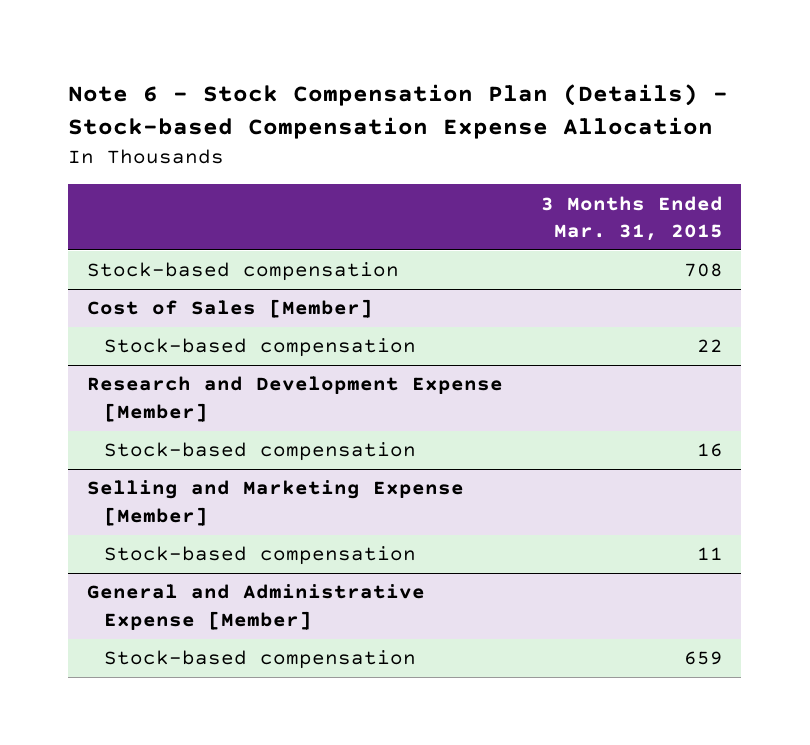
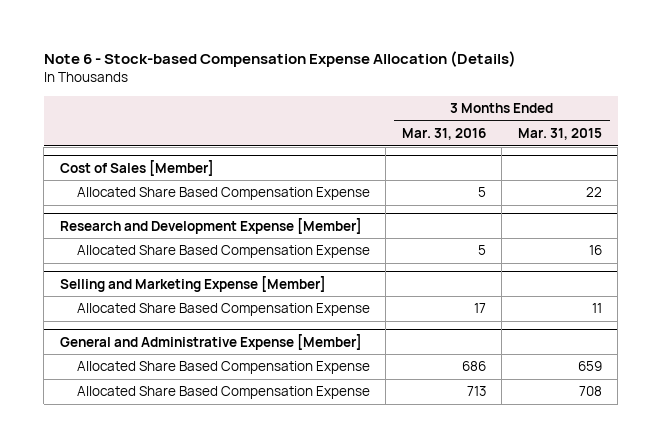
[68,84,729,140] Note 6 - Stock Compensation Plan (Details) - Stock-based Compensation Expense Allocation -> [43,51,516,68] Note 6 - Stock-based Compensation Expense Allocation (Details)
none -> [401,128,486,141] Mar. 31, 2016
[87,262,400,282] Stock-based compensation -> none
[103,338,416,358] Stock-based compensation -> [76,187,370,201] Allocated Share Based Compensation Expense
[103,442,416,462] Stock-based compensation -> [76,245,370,259] Allocated Share Based Compensation Expense
[103,546,416,566] Stock-based compensation -> [76,303,370,317] Allocated Share Based Compensation Expense
[103,650,416,670] Stock-based compensation -> [76,361,370,375] Allocated Share Based Compensation Expense
none -> [76,386,370,400] Allocated Share Based Compensation Expense

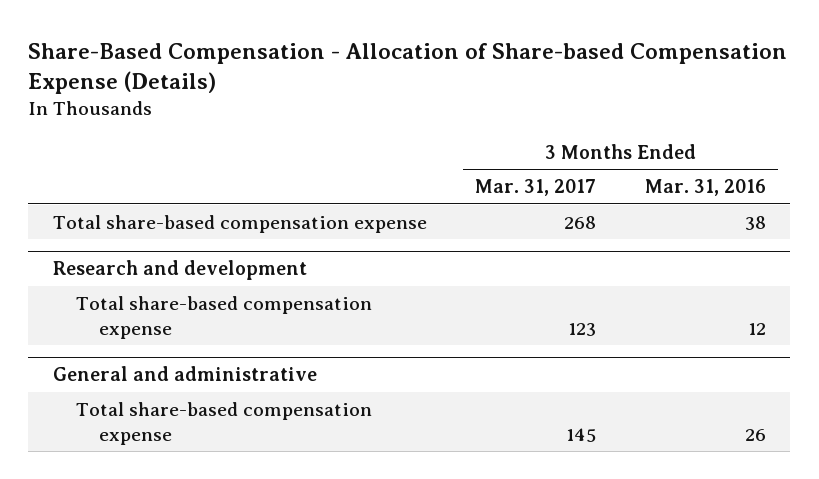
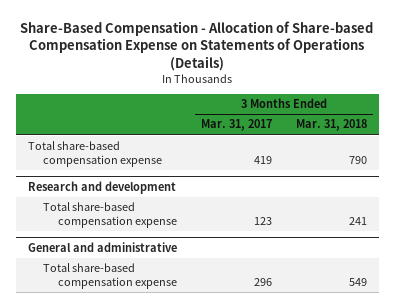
[28,42,788,95] Share-Based Compensation - Allocation of Share-based Compensation Expense (Details) -> [20,20,374,71] Share-Based Compensation - Allocation of Share-based Compensation Expense on Statements of Operations (Details)
[644,179,766,197] Mar. 31, 2016 -> none
none -> [295,119,367,132] Mar. 31, 2018
[564,215,597,229] 268 -> [254,156,273,165] 419
[566,428,597,443] 145 -> [254,278,273,287] 296

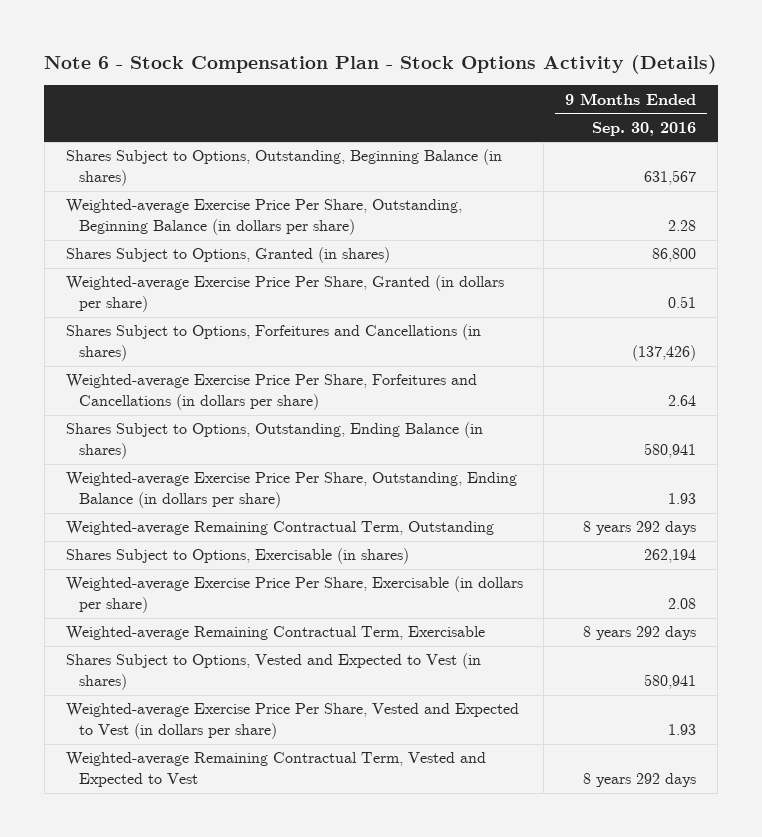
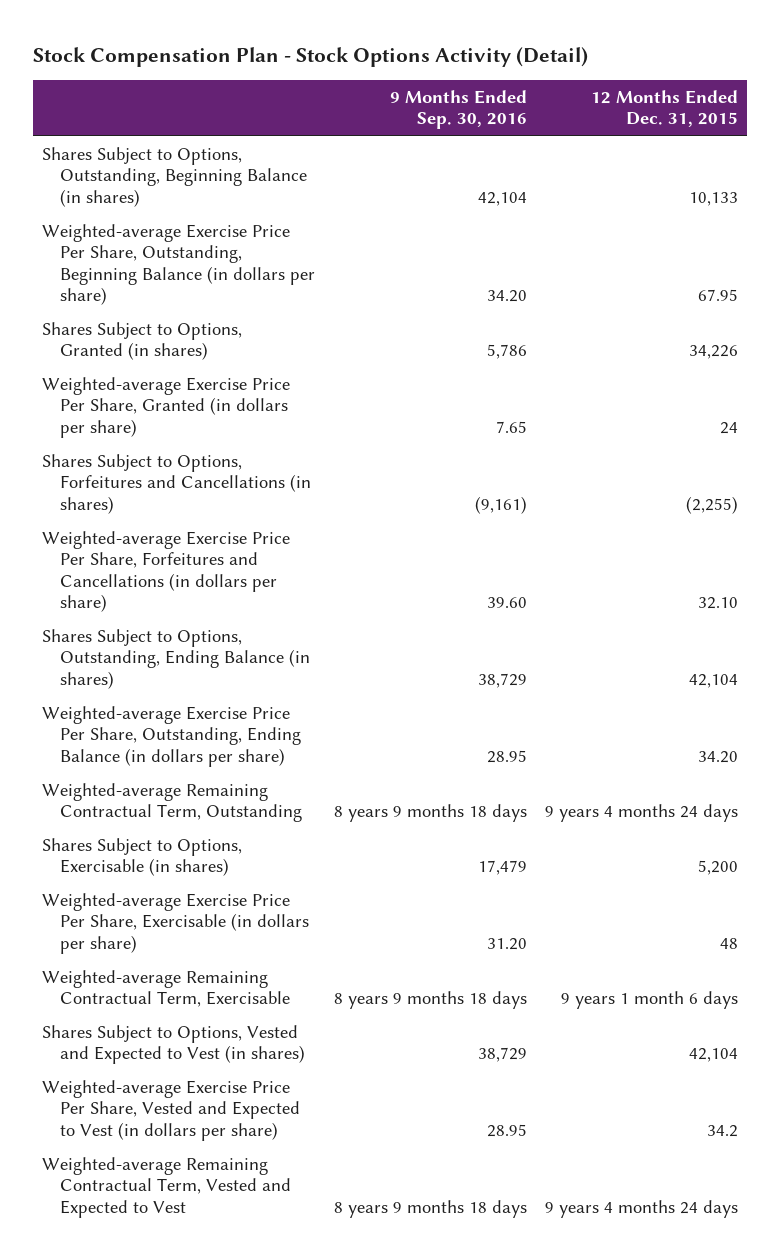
[44,55,718,75] Note 6 - Stock Compensation Plan - Stock Options Activity (Details) -> [33,46,589,67] Stock Compensation Plan - Stock Options Activity (Detail)
none -> [591,90,739,128] 12 Months Ended Dec. 31, 2015
[644,170,697,186] 631,567 -> [477,191,527,206] 42,104
[668,220,697,232] 2.28 -> [486,289,527,302] 34.20
[652,248,697,263] 86,800 -> [486,344,527,360] 5,786
[668,296,697,309] 0.51 -> [495,420,527,433] 7.65
[632,345,697,362] (137,426) -> [474,495,527,514] (9,161)
[668,395,697,407] 2.64 -> [486,596,527,608] 39.60
[644,443,697,459] 580,941 -> [477,672,527,688] 38,729
[668,493,697,505] 1.93 -> [486,749,527,763] 28.95
[583,521,697,536] 8 years 292 days -> [333,804,527,823] 8 years 9 months 18 days
[644,549,697,564] 262,194 -> [477,860,527,876] 17,479
[668,598,697,610] 2.08 -> [486,937,527,950] 31.20
[583,626,697,641] 8 years 292 days -> [333,991,527,1010] 8 years 9 months 18 days
[644,674,697,690] 580,941 -> [477,1047,527,1063] 38,729
[668,724,697,736] 1.93 -> [486,1123,527,1137] 28.95
[583,773,697,788] 8 years 292 days -> [333,1199,527,1218] 8 years 9 months 18 days

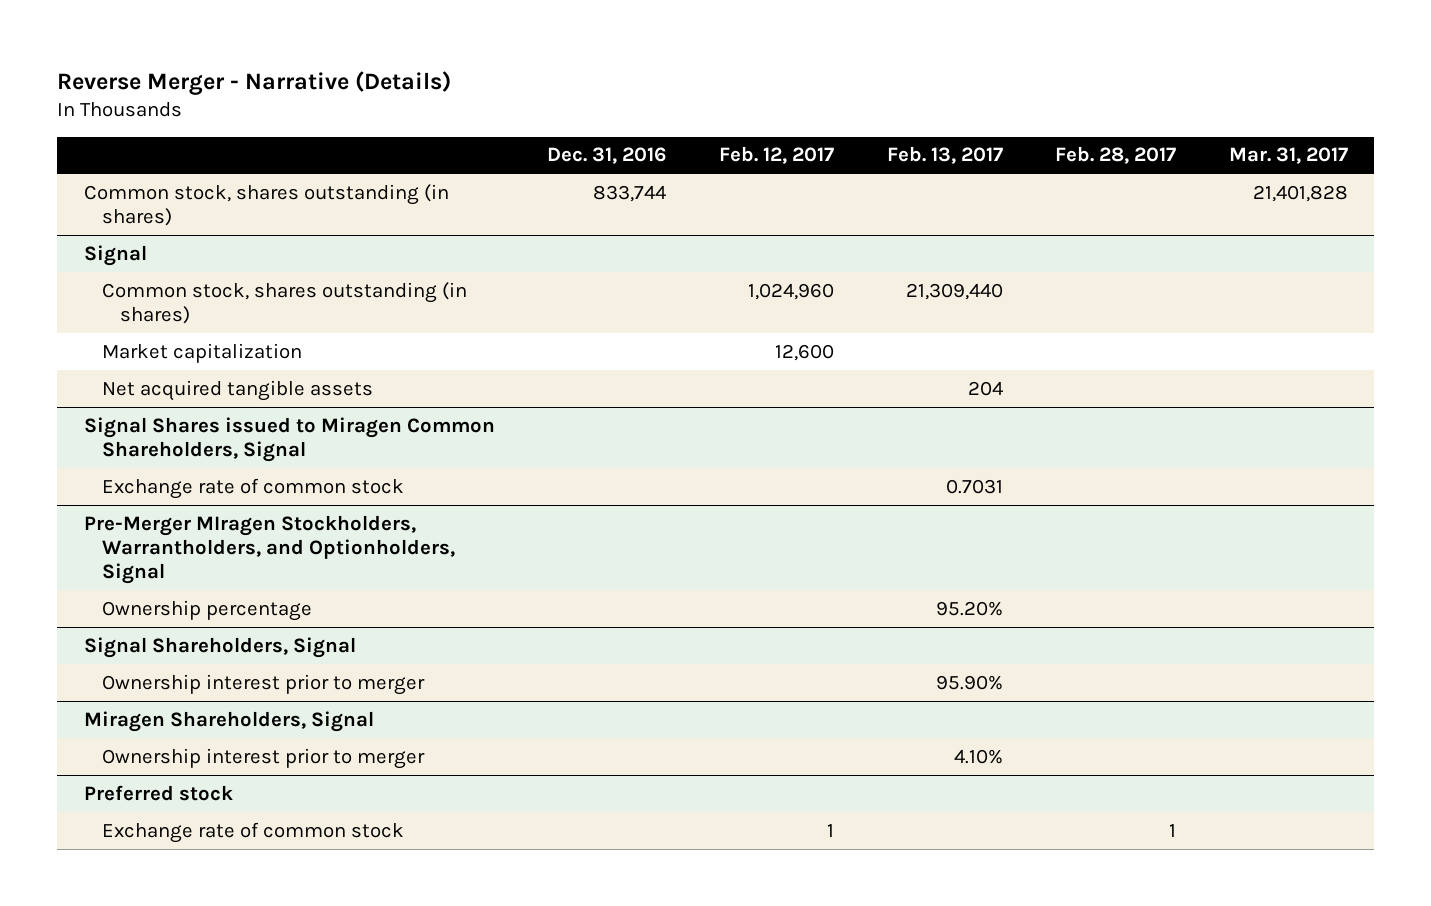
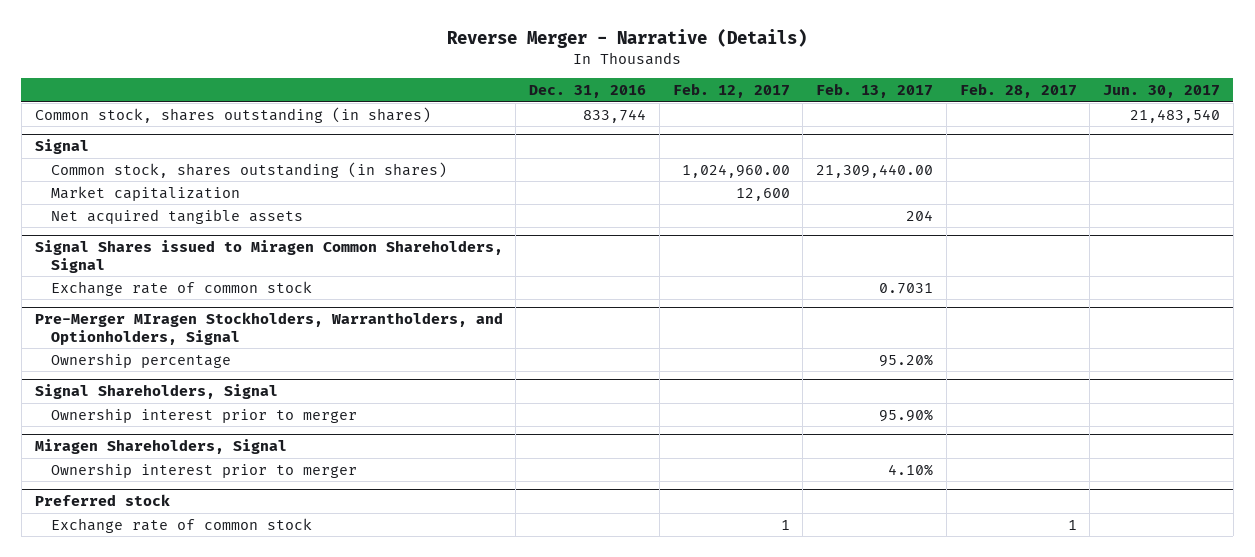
[1228,147,1348,165] Mar. 31, 2017 -> none
none -> [1103,85,1221,99] Jun. 30, 2017
[747,282,834,300] 1,024,960 -> [681,163,790,178] 1,024,960.00
[905,282,1003,300] 21,309,440 -> [816,163,934,178] 21,309,440.00

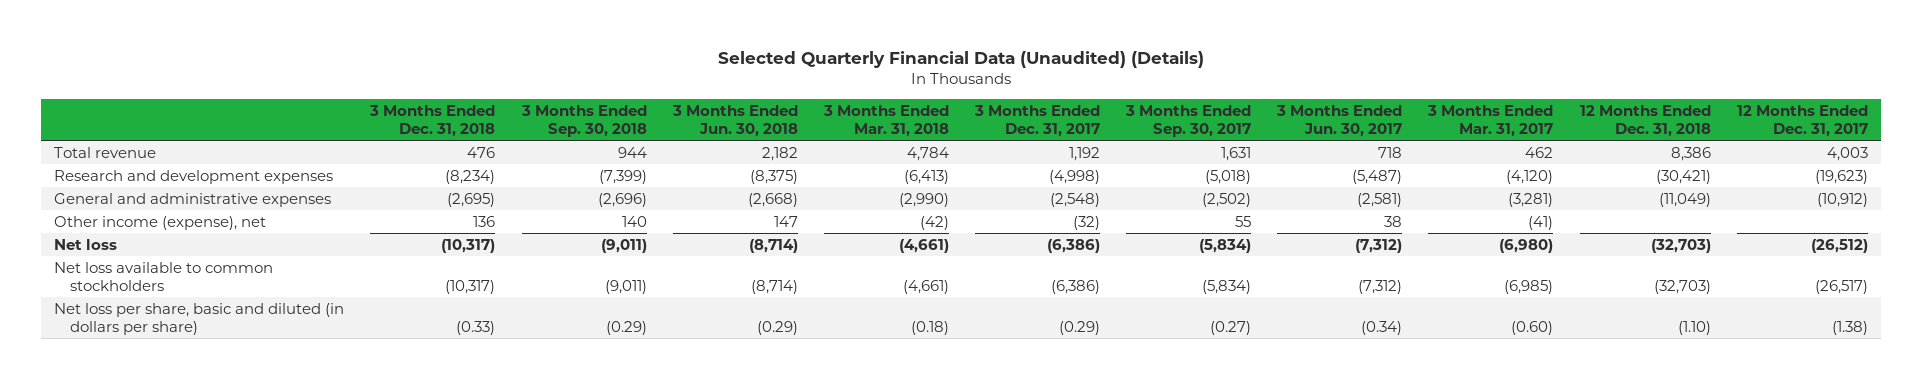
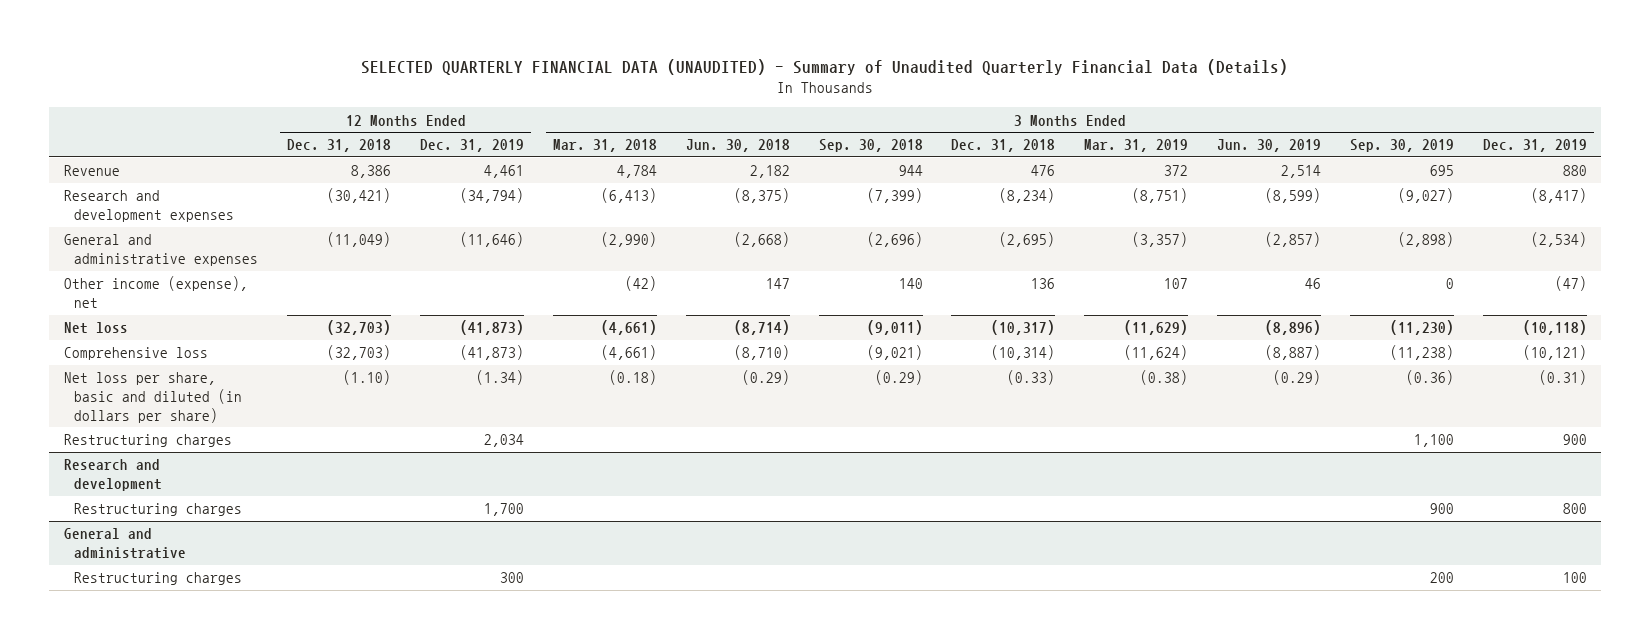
[718,51,1205,69] Selected Quarterly Financial Data (Unaudited) (Details) -> [361,59,1289,76] SELECTED QUARTERLY FINANCIAL DATA (UNAUDITED) - Summary of Unaudited Quarterly Financial Data (Details)
[974,104,1101,138] 3 Months Ended Dec. 31, 2017 -> none
[1125,104,1252,138] 3 Months Ended Sep. 30, 2017 -> none
[1276,104,1403,138] 3 Months Ended Jun. 30, 2017 -> none
[1427,104,1554,138] 3 Months Ended Mar. 31, 2017 -> none
[1736,104,1868,138] 12 Months Ended Dec. 31, 2017 -> none
none -> [420,139,525,153] Dec. 31, 2019
none -> [1084,139,1189,153] Mar. 31, 2019
none -> [1217,139,1322,153] Jun. 30, 2019
none -> [1350,139,1455,153] Sep. 30, 2019
none -> [1482,139,1587,153] Dec. 31, 2019
[54,146,157,158] Total revenue -> [63,165,120,177] Revenue
[54,261,274,292] Net loss available to common stockholders -> none
none -> [63,347,208,361] Comprehensive loss
none -> [63,434,232,448] Restructuring charges
none -> [63,459,163,491] Research and development
none -> [74,503,243,517] Restructuring charges
none -> [63,528,187,559] General and administrative
none -> [74,572,243,586] Restructuring charges

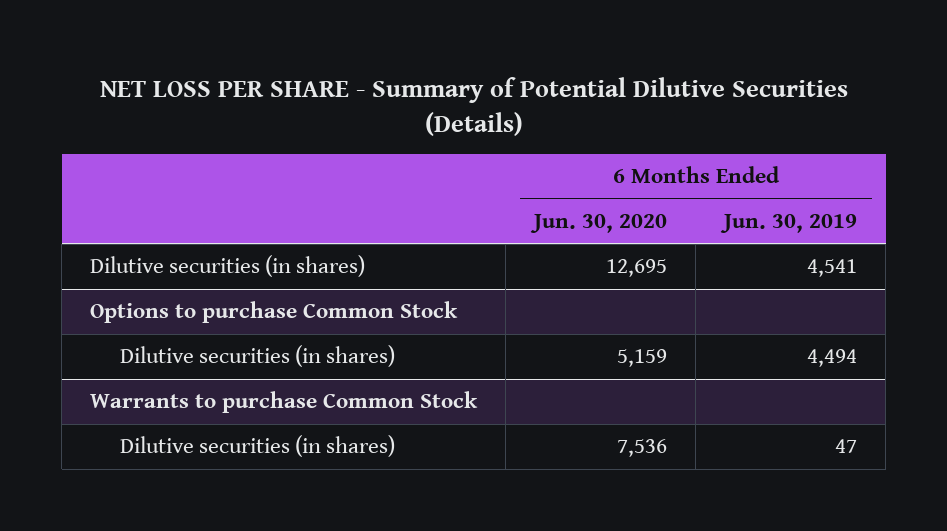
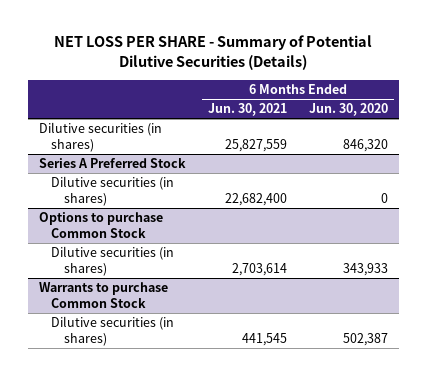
[720,213,858,233] Jun. 30, 2019 -> none
none -> [207,103,287,117] Jun. 30, 2021
[606,259,668,278] 12,695 -> [343,139,389,153] 846,320
none -> [38,158,186,169] Series A Preferred Stock
none -> [51,176,175,207] Dilutive securities (in shares)
[617,349,668,368] 5,159 -> [343,263,389,277] 343,933
[617,439,668,458] 7,536 -> [343,333,389,347] 502,387

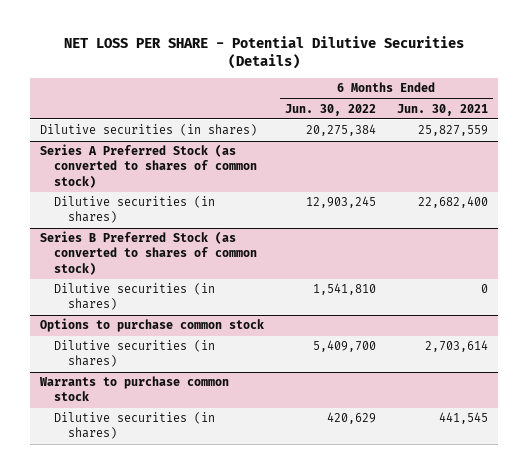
[54,35,373,71] NET LOSS PER SHARE - Summary of Potential Dilutive Securities (Details) -> [63,35,464,70] NET LOSS PER SHARE - Potential Dilutive Securities (Details)
[309,103,389,117] Jun. 30, 2020 -> none
none -> [284,103,376,116] Jun. 30, 2022
[38,158,186,169] Series A Preferred Stock -> [40,144,258,188] Series A Preferred Stock (as converted to shares of common stock)
none -> [40,231,258,275] Series B Preferred Stock (as converted to shares of common stock)
none -> [54,283,216,311] Dilutive securities (in shares)
[38,212,163,239] Options to purchase Common Stock -> [40,318,265,333] Options to purchase common stock
[38,282,168,309] Warrants to purchase Common Stock -> [39,376,230,402] Warrants to purchase common stock

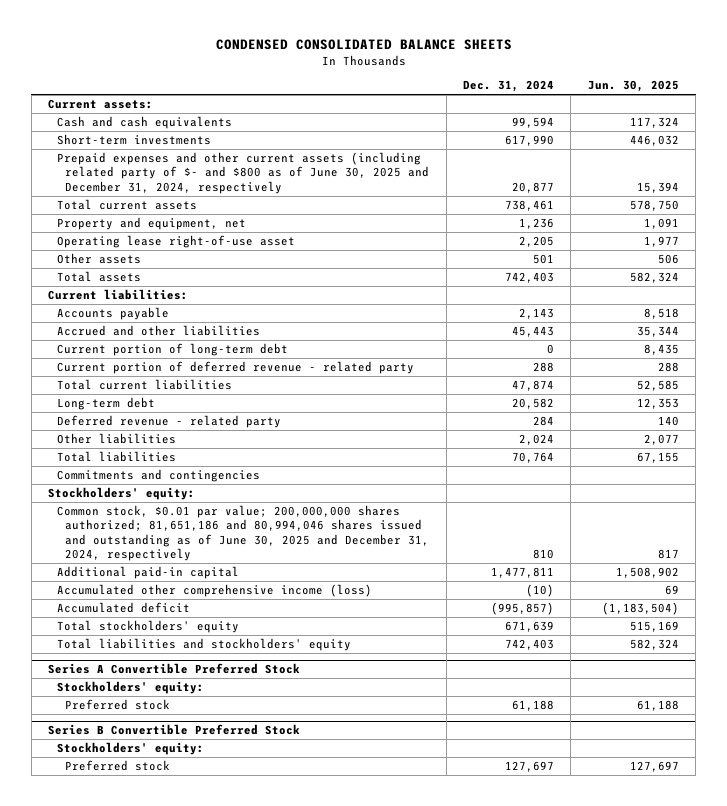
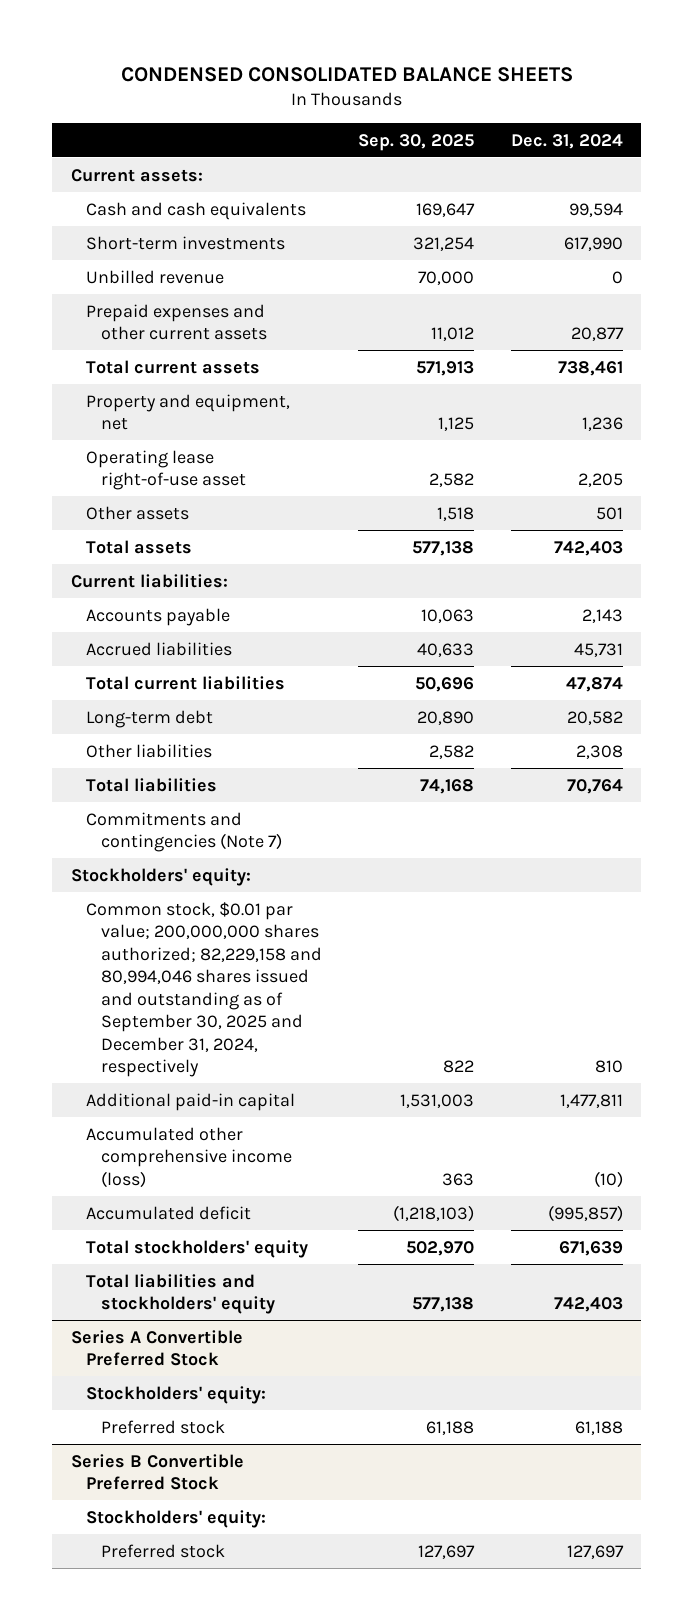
[587,80,679,93] Jun. 30, 2025 -> none
none -> [358,133,475,151] Sep. 30, 2025
none -> [85,269,224,284] Unbilled revenue
[56,151,430,194] Prepaid expenses and other current assets (including related party of $- and $800 as of June 30, 2025 and December 31, 2024, respectively -> [85,303,267,341] Prepaid expenses and other current assets
[56,342,288,356] Current portion of long-term debt -> none
[56,360,414,374] Current portion of deferred revenue - related party -> none
[56,324,260,336] Accrued and other liabilities -> [85,641,232,656] Accrued liabilities
[512,325,555,337] 45,443 -> [573,642,623,657] 45,731
[56,414,281,428] Deferred revenue - related party -> none
[519,433,555,445] 2,024 -> [575,744,623,759] 2,308
[56,468,260,482] Commitments and contingencies -> [85,811,282,853] Commitments and contingencies (Note 7)
[56,504,430,562] Common stock, $0.01 par value; 200,000,000 shares authorized; 81,651,186 and 80,994,046 shares issued and outstanding as of June 30, 2025 and December 31, 2024, respectively -> [85,901,322,1078] Common stock, $0.01 par value; 200,000,000 shares authorized; 82,229,158 and 80,994,046 shares issued and outstanding as of September 30, 2025 and December 31, 2024, respectively

